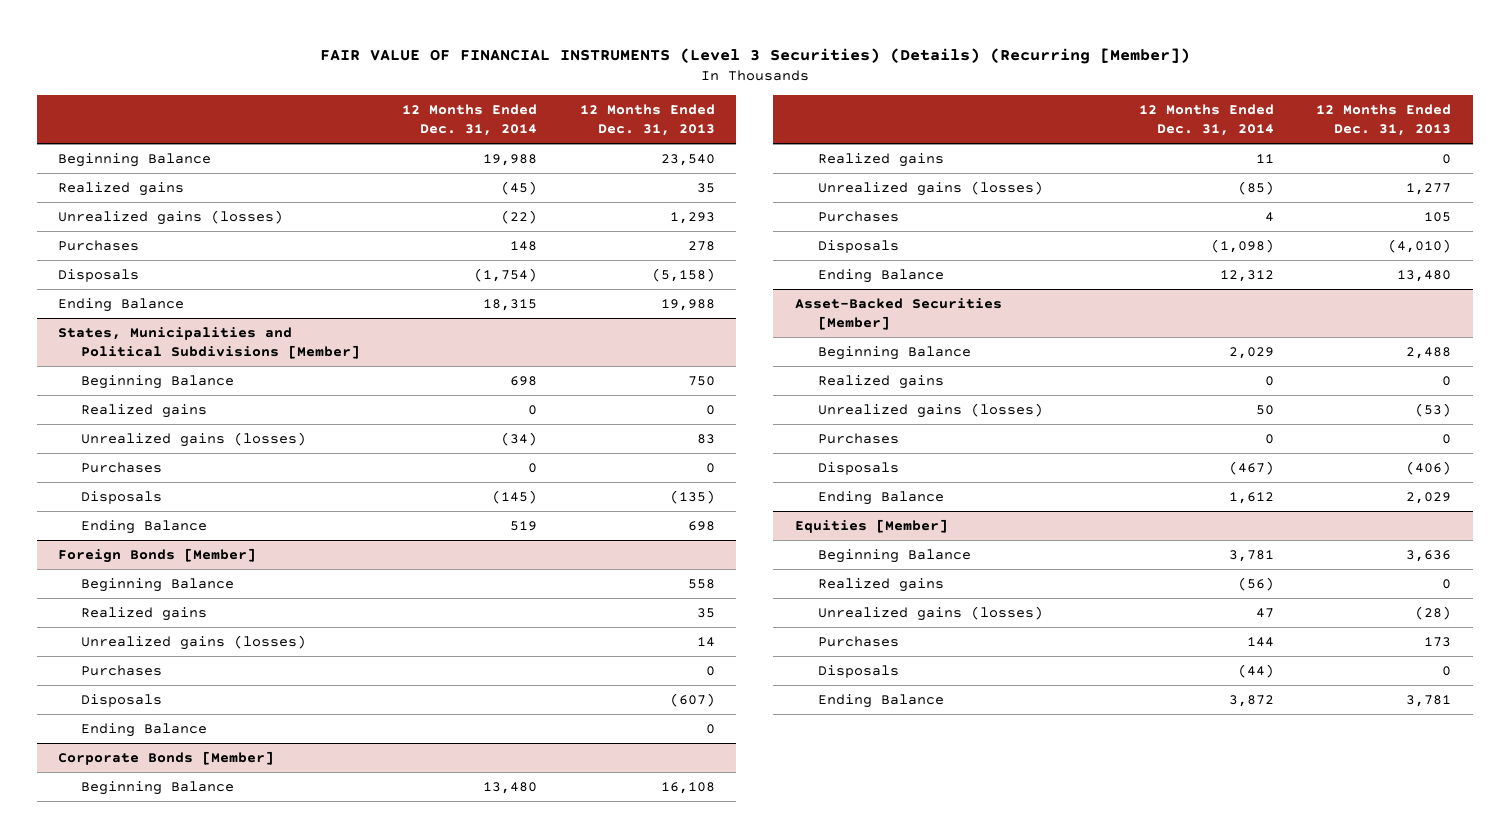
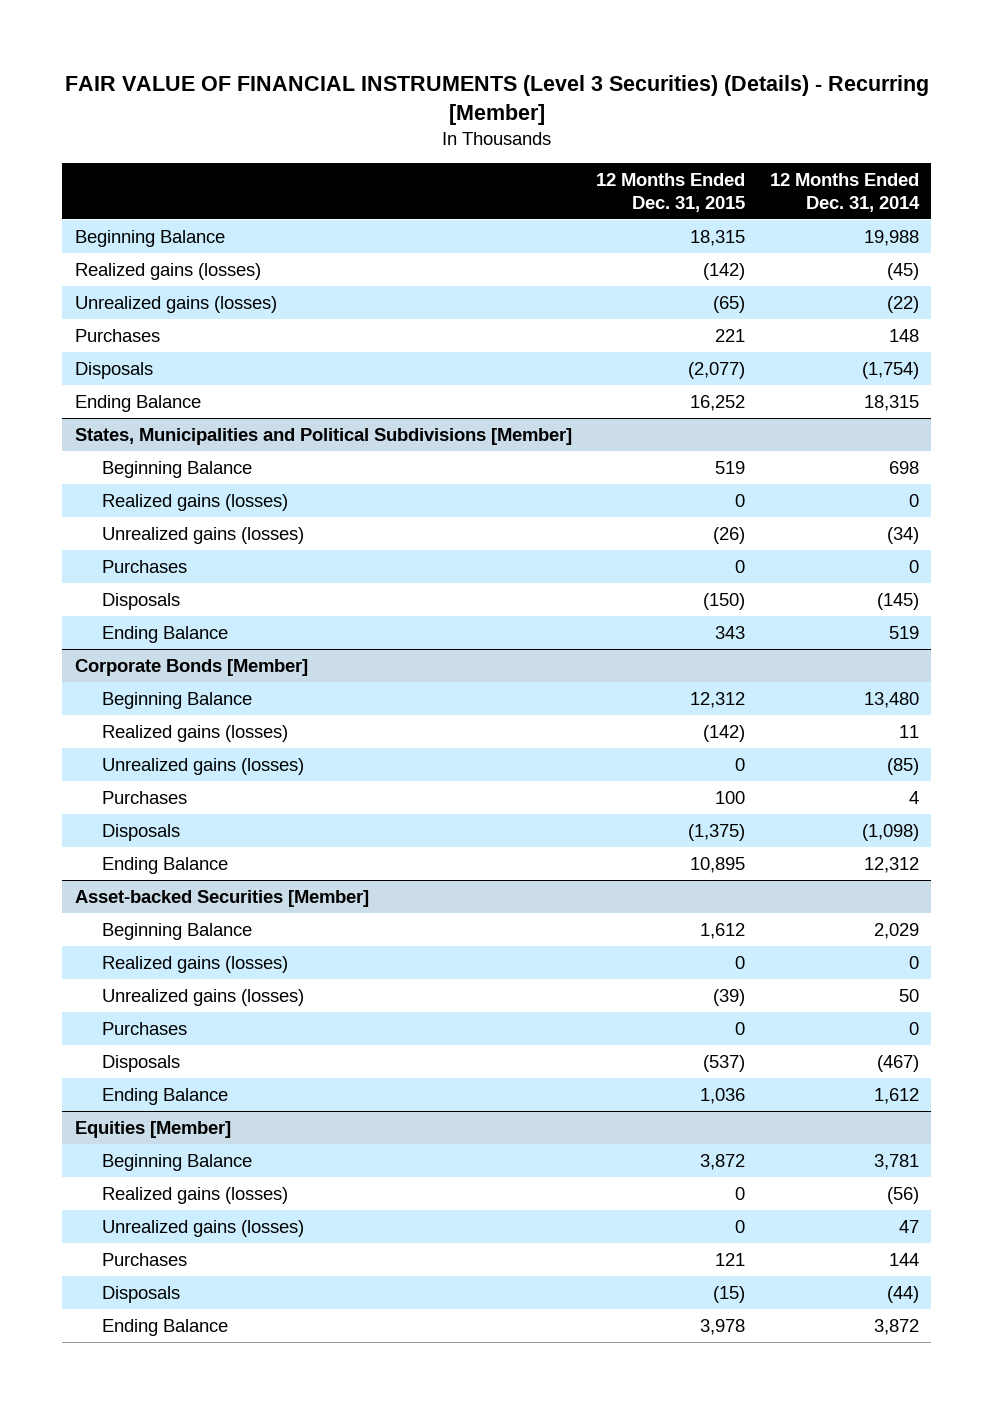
[319,47,1190,64] FAIR VALUE OF FINANCIAL INSTRUMENTS (Level 3 Securities) (Details) (Recurring [Member]) -> [64,75,929,125] FAIR VALUE OF FINANCIAL INSTRUMENTS (Level 3 Securities) (Details) - Recurring [Member]
[579,104,715,137] 12 Months Ended Dec. 31, 2013 -> none
none -> [596,173,746,212] 12 Months Ended Dec. 31, 2015
[57,181,184,196] Realized gains -> [74,262,261,280] Realized gains (losses)
[80,403,207,418] Realized gains -> [102,493,289,511] Realized gains (losses)
[57,547,256,563] Foreign Bonds [Member] -> none
[80,577,234,592] Beginning Balance -> none
[80,606,207,621] Realized gains -> none
[80,634,306,650] Unrealized gains (losses) -> none
[80,664,162,676] Purchases -> none
[80,693,162,707] Disposals -> none
[80,722,207,737] Ending Balance -> none
[817,152,944,167] Realized gains -> [102,724,289,742] Realized gains (losses)
[794,297,1002,331] Asset-Backed Securities [Member] -> [74,889,369,907] Asset-backed Securities [Member]
[817,374,944,389] Realized gains -> [102,955,289,973] Realized gains (losses)
[817,577,944,592] Realized gains -> [102,1186,289,1204] Realized gains (losses)

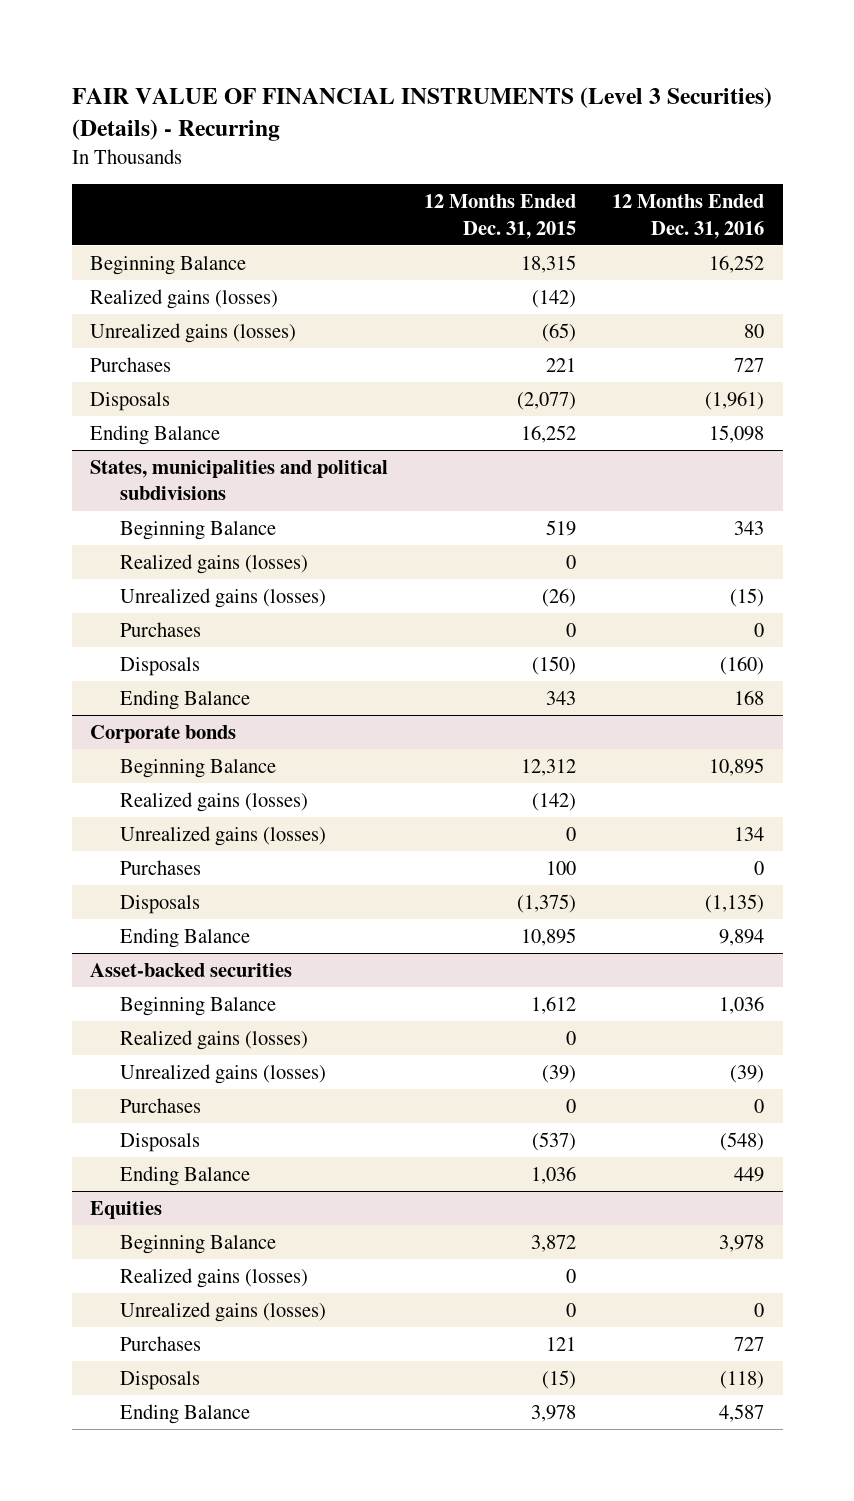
[64,75,929,125] FAIR VALUE OF FINANCIAL INSTRUMENTS (Level 3 Securities) (Details) - Recurring [Member] -> [71,86,772,141] FAIR VALUE OF FINANCIAL INSTRUMENTS (Level 3 Securities) (Details) - Recurring
[769,173,920,212] 12 Months Ended Dec. 31, 2014 -> none
none -> [612,194,765,239] 12 Months Ended Dec. 31, 2016
[74,427,572,445] States, Municipalities and Political Subdivisions [Member] -> [89,460,388,501] States, municipalities and political subdivisions
[74,658,308,676] Corporate Bonds [Member] -> [89,725,236,744] Corporate bonds
[74,889,369,907] Asset-backed Securities [Member] -> [89,963,292,978] Asset-backed securities
[74,1120,231,1138] Equities [Member] -> [89,1201,162,1220] Equities

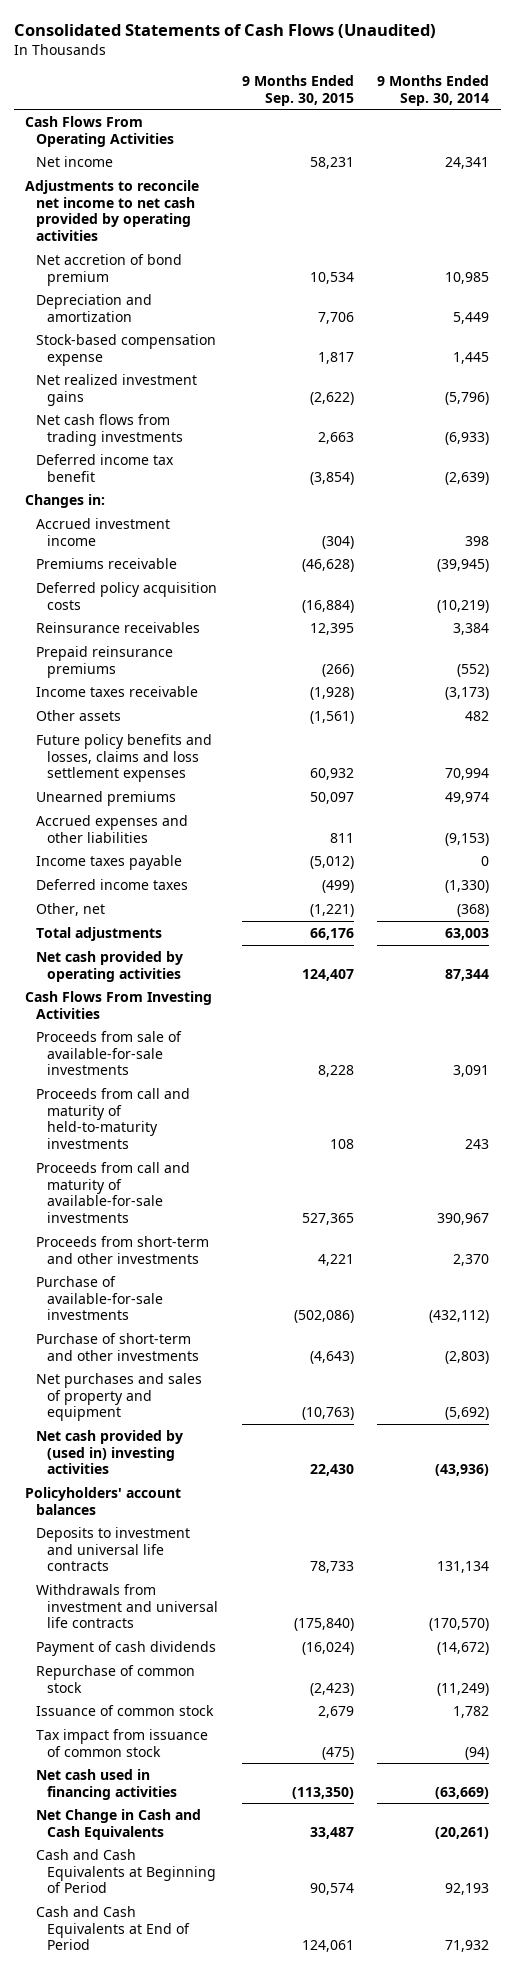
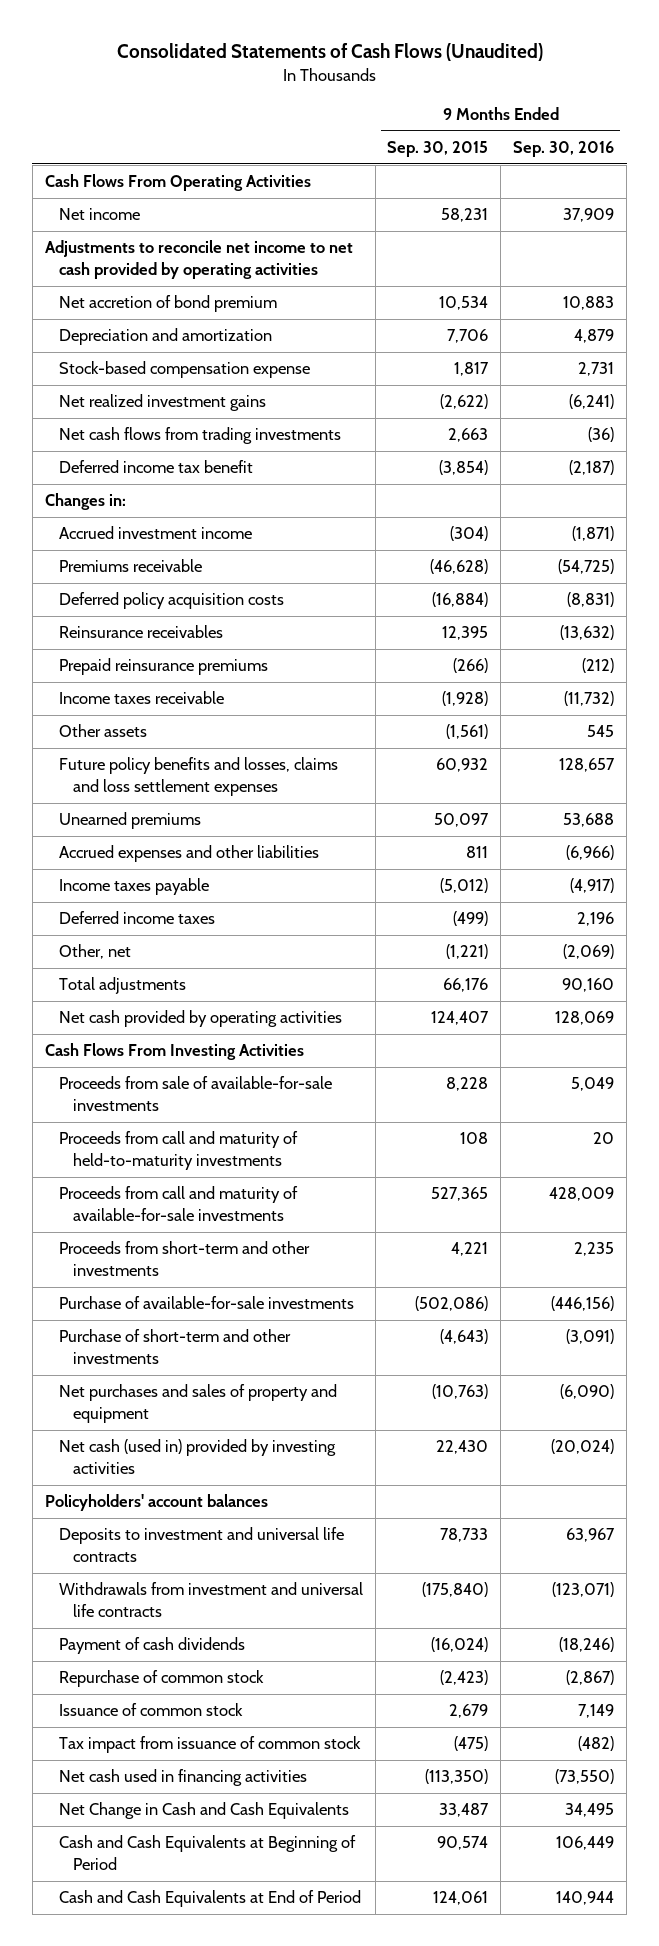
[377,75,490,106] 9 Months Ended Sep. 30, 2014 -> none
none -> [513,140,615,157] Sep. 30, 2016
[36,1429,184,1475] Net cash provided by (used in) investing activities -> [58,1439,336,1474] Net cash (used in) provided by investing activities

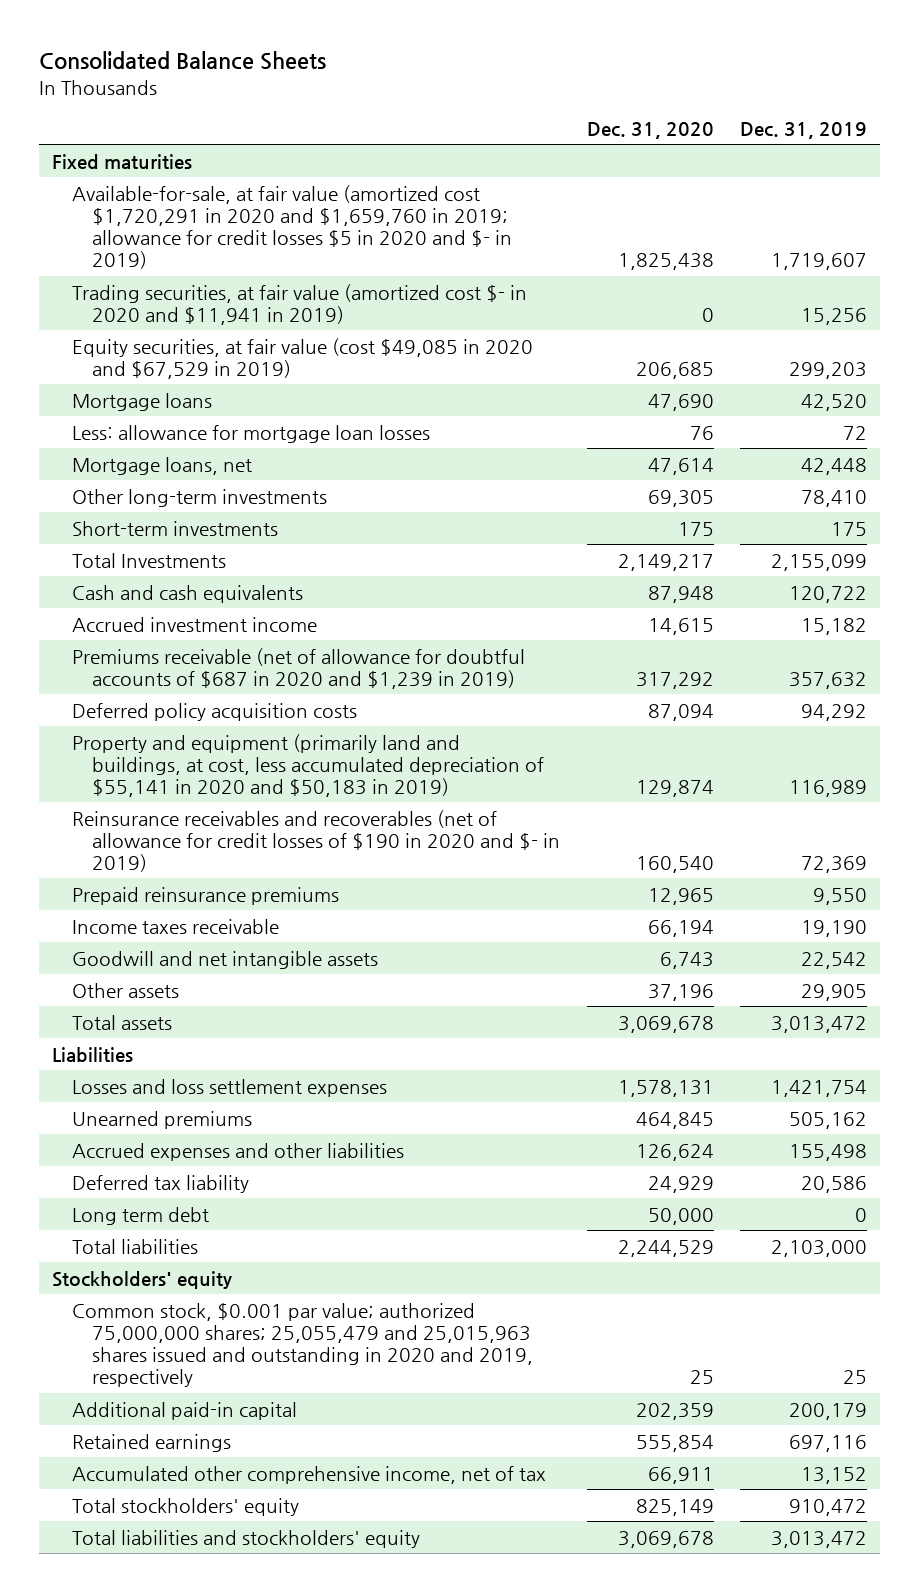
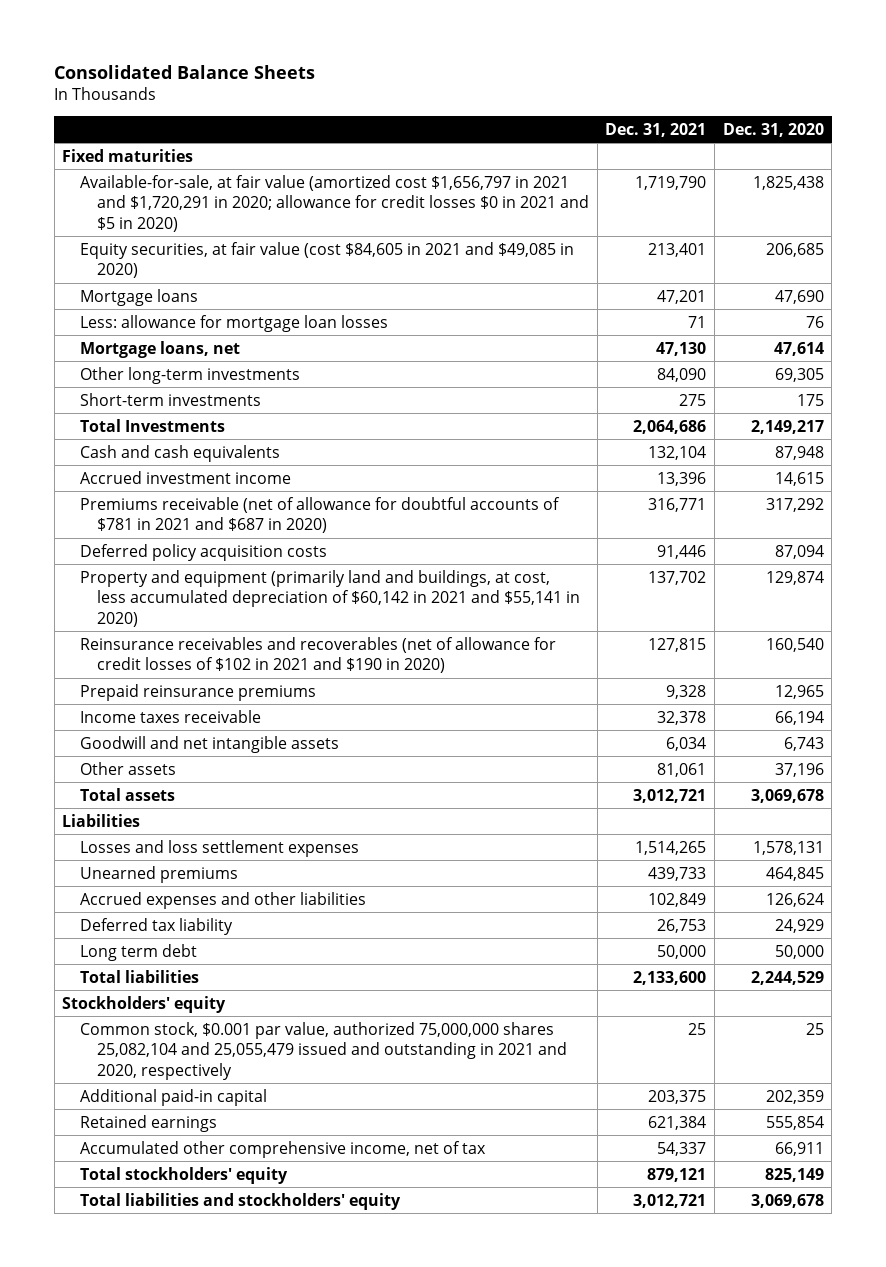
[739,121,867,139] Dec. 31, 2019 -> none
none -> [605,122,707,137] Dec. 31, 2021
[72,283,528,325] Trading securities, at fair value (amortized cost $- in 2020 and $11,941 in 2019) -> none
[72,184,513,270] Available-for-sale, at fair value (amortized cost $1,720,291 in 2020 and $1,659,760 in 2019; allowance for credit losses $5 in 2020 and $- in 2019) -> [79,174,590,232] Available-for-sale, at fair value (amortized cost $1,656,797 in 2021 and $1,720,291 in 2020; allowance for credit losses $0 in 2021 and $5 in 2020)
[72,337,534,379] Equity securities, at fair value (cost $49,085 in 2020 and $67,529 in 2019) -> [79,241,574,279] Equity securities, at fair value (cost $84,605 in 2021 and $49,085 in 2020)
[72,647,526,689] Premiums receivable (net of allowance for doubtful accounts of $687 in 2020 and $1,239 in 2019) -> [79,496,560,534] Premiums receivable (net of allowance for doubtful accounts of $781 in 2021 and $687 in 2020)
[72,733,545,797] Property and equipment (primarily land and buildings, at cost, less accumulated depreciation of $55,141 in 2020 and $50,183 in 2019) -> [79,569,581,627] Property and equipment (primarily land and buildings, at cost, less accumulated depreciation of $60,142 in 2021 and $55,141 in 2020)
[72,809,561,872] Reinsurance receivables and recoverables (net of allowance for credit losses of $190 in 2020 and $- in 2019) -> [79,636,556,674] Reinsurance receivables and recoverables (net of allowance for credit losses of $102 in 2021 and $190 in 2020)
[72,1302,534,1388] Common stock, $0.001 par value; authorized 75,000,000 shares; 25,055,479 and 25,015,963 shares issued and outstanding in 2020 and 2019, respectively -> [79,1021,568,1080] Common stock, $0.001 par value, authorized 75,000,000 shares 25,082,104 and 25,055,479 issued and outstanding in 2021 and 2020, respectively

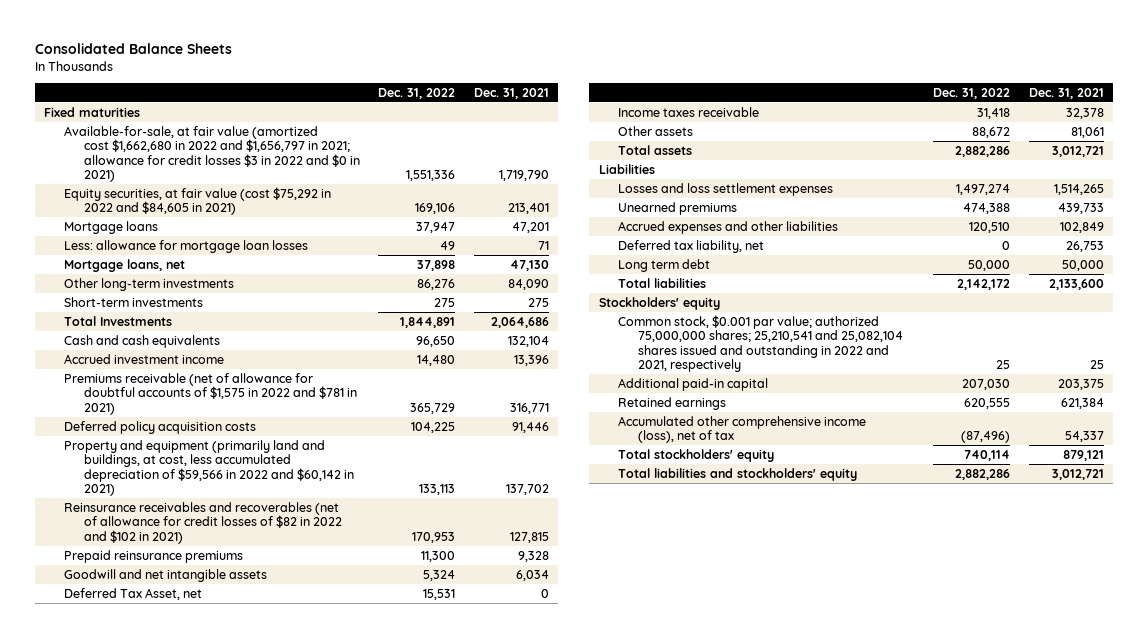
[722,122,824,137] Dec. 31, 2020 -> none
none -> [378,87,456,99] Dec. 31, 2022
[79,174,590,232] Available-for-sale, at fair value (amortized cost $1,656,797 in 2021 and $1,720,291 in 2020; allowance for credit losses $0 in 2021 and $5 in 2020) -> [63,125,360,183] Available-for-sale, at fair value (amortized cost $1,662,680 in 2022 and $1,656,797 in 2021; allowance for credit losses $3 in 2022 and $0 in 2021)
[79,241,574,279] Equity securities, at fair value (cost $84,605 in 2021 and $49,085 in 2020) -> [63,186,331,216] Equity securities, at fair value (cost $75,292 in 2022 and $84,605 in 2021)
[79,496,560,534] Premiums receivable (net of allowance for doubtful accounts of $781 in 2021 and $687 in 2020) -> [63,372,357,415] Premiums receivable (net of allowance for doubtful accounts of $1,575 in 2022 and $781 in 2021)
[79,569,581,627] Property and equipment (primarily land and buildings, at cost, less accumulated depreciation of $60,142 in 2021 and $55,141 in 2020) -> [63,439,354,497] Property and equipment (primarily land and buildings, at cost, less accumulated depreciation of $59,566 in 2022 and $60,142 in 2021)
[79,636,556,674] Reinsurance receivables and recoverables (net of allowance for credit losses of $102 in 2021 and $190 in 2020) -> [63,501,342,544] Reinsurance receivables and recoverables (net of allowance for credit losses of $82 in 2022 and $102 in 2021)
none -> [63,587,202,600] Deferred Tax Asset, net
[79,709,261,723] Income taxes receivable -> [618,106,760,117] Income taxes receivable
[79,917,233,935] Deferred tax liability -> [618,239,765,253] Deferred tax liability, net
[79,1021,568,1080] Common stock, $0.001 par value, authorized 75,000,000 shares 25,082,104 and 25,055,479 issued and outstanding in 2021 and 2020, respectively -> [618,314,904,373] Common stock, $0.001 par value; authorized 75,000,000 shares; 25,210,541 and 25,082,104 shares issued and outstanding in 2022 and 2021, respectively
[79,1140,486,1158] Accumulated other comprehensive income, net of tax -> [618,415,867,444] Accumulated other comprehensive income (loss), net of tax

